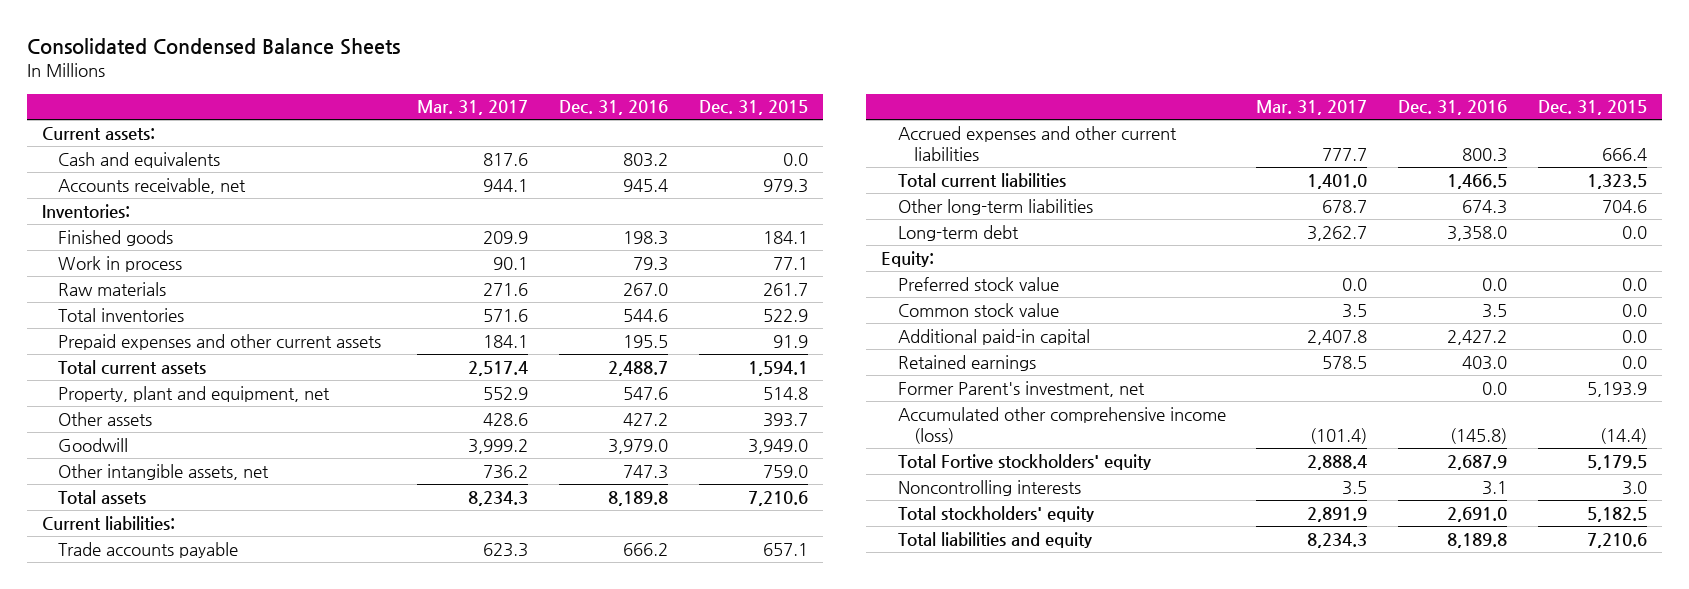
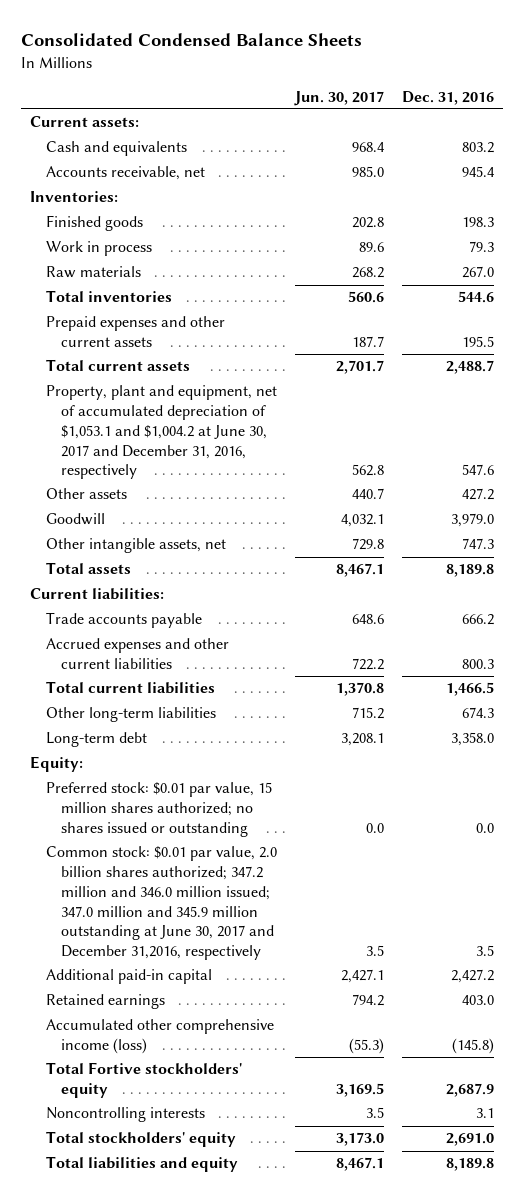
[417,100,529,116] Mar. 31, 2017 -> none
[698,100,808,116] Dec. 31, 2015 -> none
none -> [293,90,384,106] Jun. 30, 2017
[58,385,331,402] Property, plant and equipment, net -> [45,385,277,480] Property, plant and equipment, net of accumulated depreciation of $1,053.1 and $1,004.2 at June 30, 2017 and December 31, 2016, respectively
[897,276,1059,291] Preferred stock value -> [45,782,272,837] Preferred stock: $0.01 par value, 15 million shares authorized; no shares issued or outstanding
[897,302,1059,317] Common stock value -> [45,846,277,960] Common stock: $0.01 par value, 2.0 billion shares authorized; 347.2 million and 346.0 million issued; 347.0 million and 345.9 million outstanding at June 30, 2017 and December 31,2016, respectively
[897,380,1145,397] Former Parent's investment, net -> none

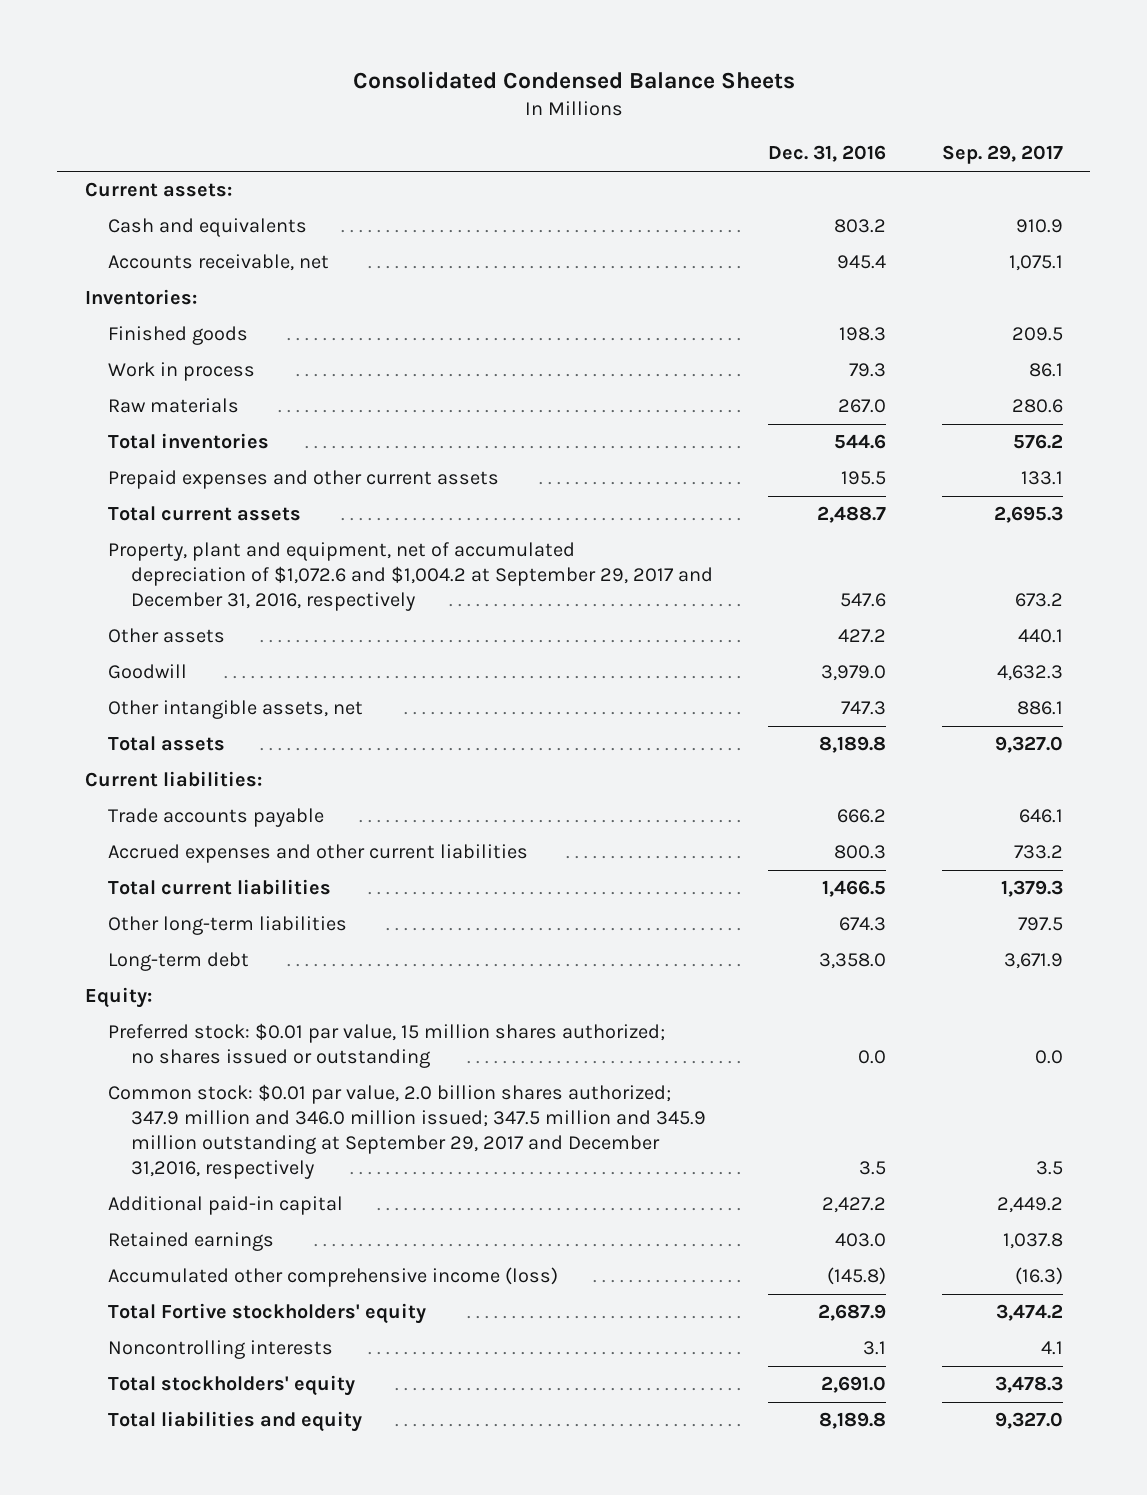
[293,90,384,106] Jun. 30, 2017 -> none
none -> [941,145,1063,165] Sep. 29, 2017
[45,385,277,480] Property, plant and equipment, net of accumulated depreciation of $1,053.1 and $1,004.2 at June 30, 2017 and December 31, 2016, respectively -> [107,542,713,612] Property, plant and equipment, net of accumulated depreciation of $1,072.6 and $1,004.2 at September 29, 2017 and December 31, 2016, respectively
[45,846,277,960] Common stock: $0.01 par value, 2.0 billion shares authorized; 347.2 million and 346.0 million issued; 347.0 million and 345.9 million outstanding at June 30, 2017 and December 31,2016, respectively -> [107,1084,706,1180] Common stock: $0.01 par value, 2.0 billion shares authorized; 347.9 million and 346.0 million issued; 347.5 million and 345.9 million outstanding at September 29, 2017 and December 31,2016, respectively

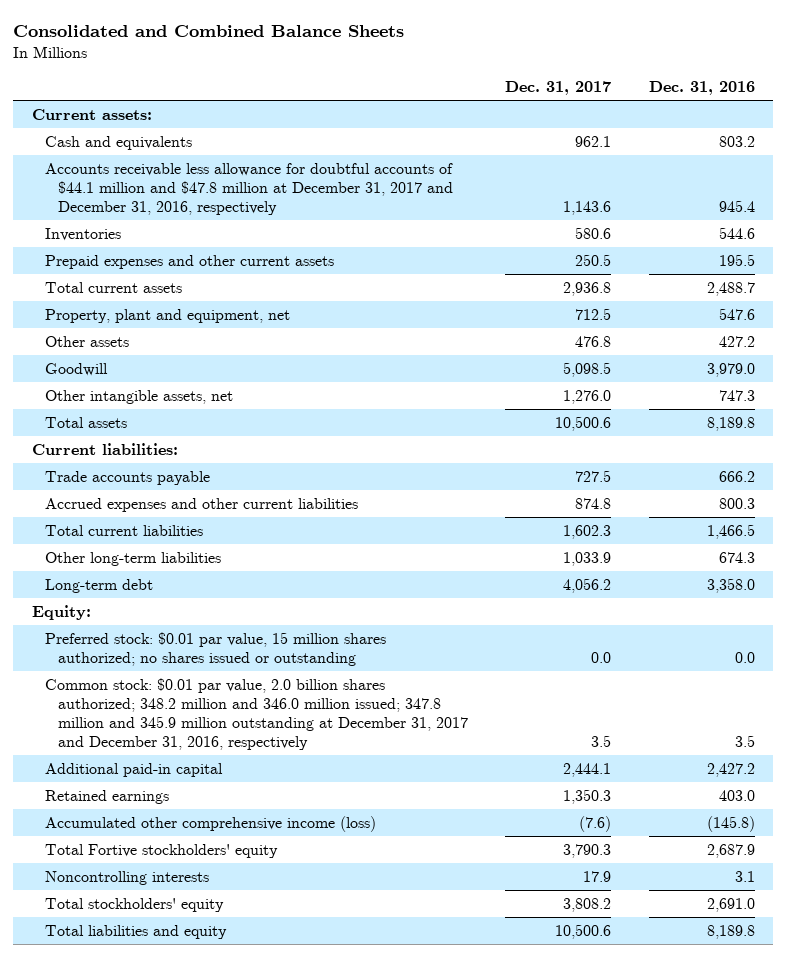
[352,70,795,89] Consolidated Condensed Balance Sheets -> [13,25,405,38] Consolidated and Combined Balance Sheets
[941,145,1063,165] Sep. 29, 2017 -> none
none -> [505,81,612,96] Dec. 31, 2017
[84,289,197,306] Inventories: -> none
[107,326,248,346] Finished goods -> none
[107,362,255,382] Work in process -> none
[107,398,239,414] Raw materials -> none
[107,254,329,272] Accounts receivable, net -> [44,162,454,216] Accounts receivable less allowance for doubtful accounts of $44.1 million and $47.8 million at December 31, 2017 and December 31, 2016, respectively
[107,433,269,450] Total inventories -> [44,227,121,241] Inventories
[107,542,713,612] Property, plant and equipment, net of accumulated depreciation of $1,072.6 and $1,004.2 at September 29, 2017 and December 31, 2016, respectively -> [44,308,290,323] Property, plant and equipment, net
[107,1084,706,1180] Common stock: $0.01 par value, 2.0 billion shares authorized; 347.9 million and 346.0 million issued; 347.5 million and 345.9 million outstanding at September 29, 2017 and December 31,2016, respectively -> [44,677,469,751] Common stock: $0.01 par value, 2.0 billion shares authorized; 348.2 million and 346.0 million issued; 347.8 million and 345.9 million outstanding at December 31, 2017 and December 31, 2016, respectively

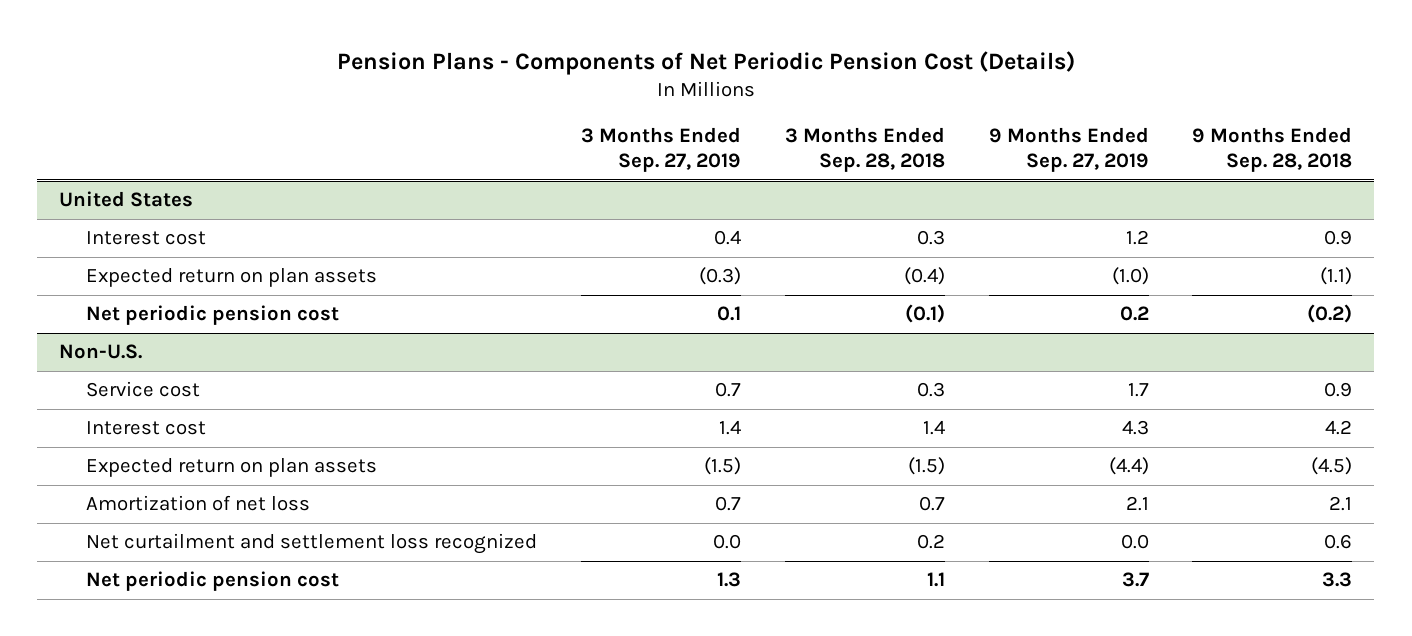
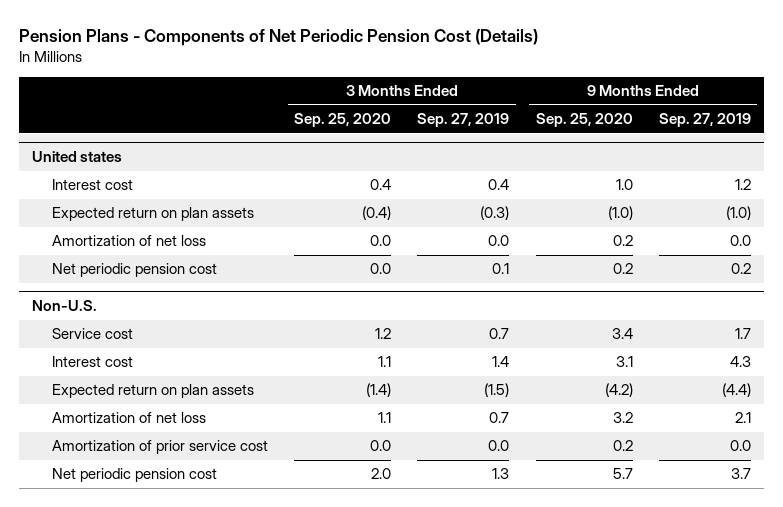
[784,127,945,172] 3 Months Ended Sep. 28, 2018 -> none
[1192,127,1353,172] 9 Months Ended Sep. 28, 2018 -> none
none -> [294,113,392,128] Sep. 25, 2020
none -> [535,113,633,128] Sep. 25, 2020
[59,191,194,208] United States -> [32,151,123,163] United states
none -> [52,235,207,247] Amortization of net loss
[85,533,537,555] Net curtailment and settlement loss recognized -> none
none -> [52,440,269,455] Amortization of prior service cost

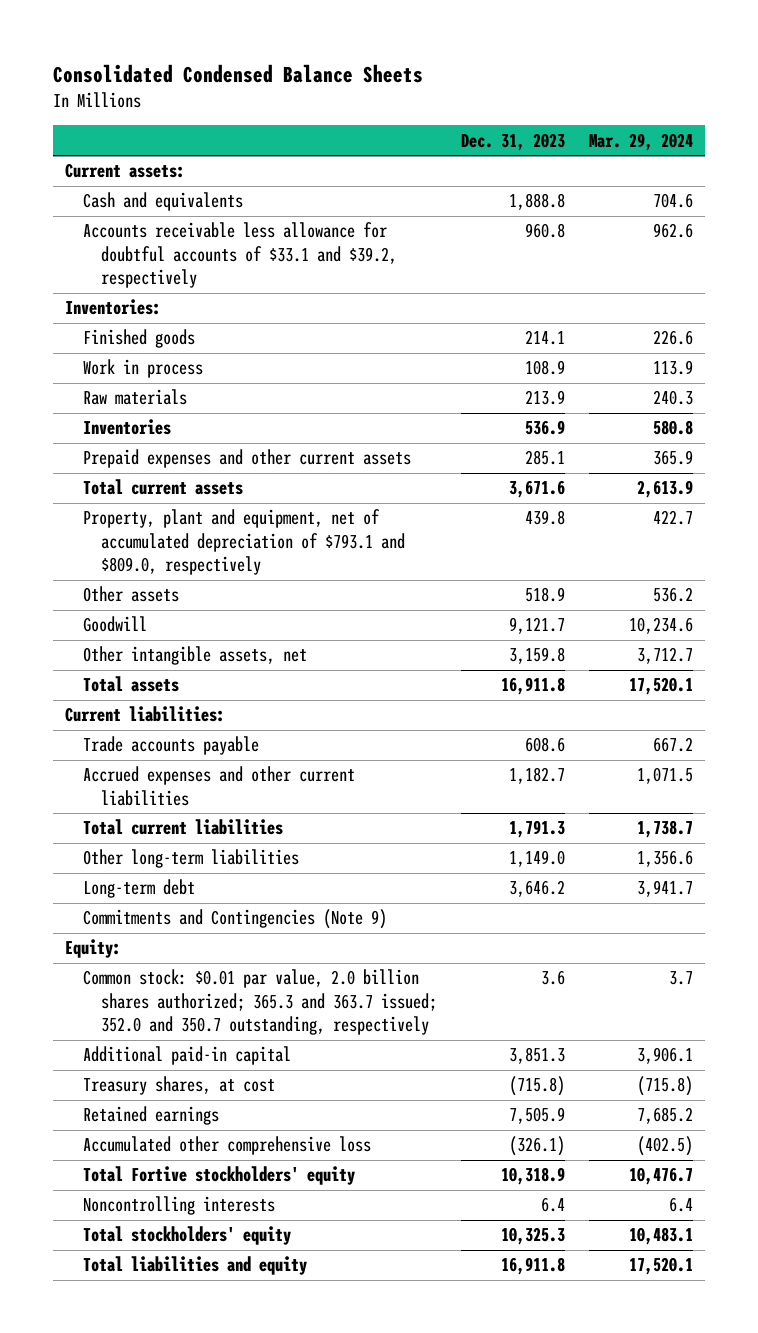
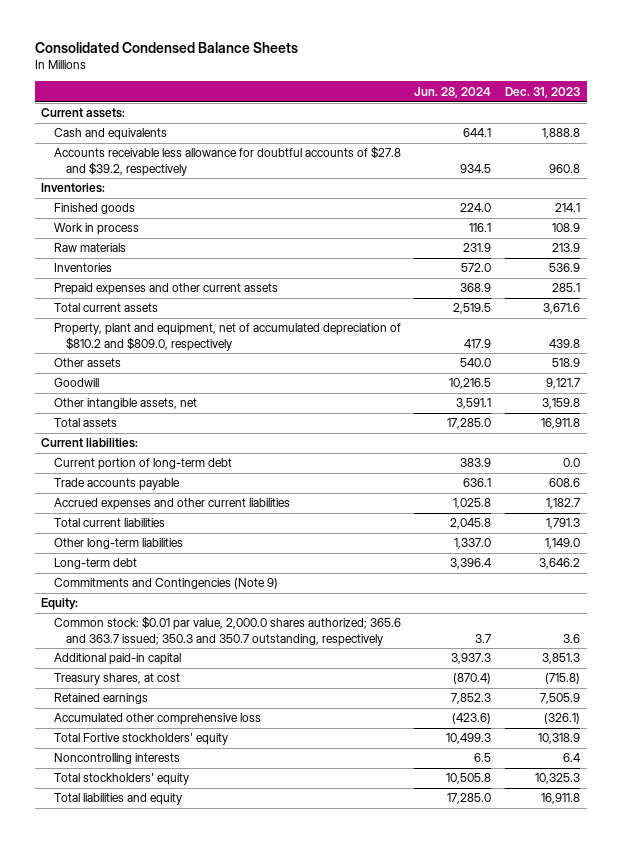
[589,132,694,151] Mar. 29, 2024 -> none
none -> [414,86,492,98] Jun. 28, 2024
[82,222,398,289] Accounts receivable less allowance for doubtful accounts of $33.1 and $39.2, respectively -> [53,146,401,176] Accounts receivable less allowance for doubtful accounts of $27.8 and $39.2, respectively
[82,509,406,576] Property, plant and equipment, net of accumulated depreciation of $793.1 and $809.0, respectively -> [53,323,401,351] Property, plant and equipment, net of accumulated depreciation of $810.2 and $809.0, respectively
none -> [53,458,232,471] Current portion of long-term debt
[82,969,438,1036] Common stock: $0.01 par value, 2.0 billion shares authorized; 365.3 and 363.7 issued; 352.0 and 350.7 outstanding, respectively -> [53,616,401,646] Common stock: $0.01 par value, 2,000.0 shares authorized; 365.6 and 363.7 issued; 350.3 and 350.7 outstanding, respectively

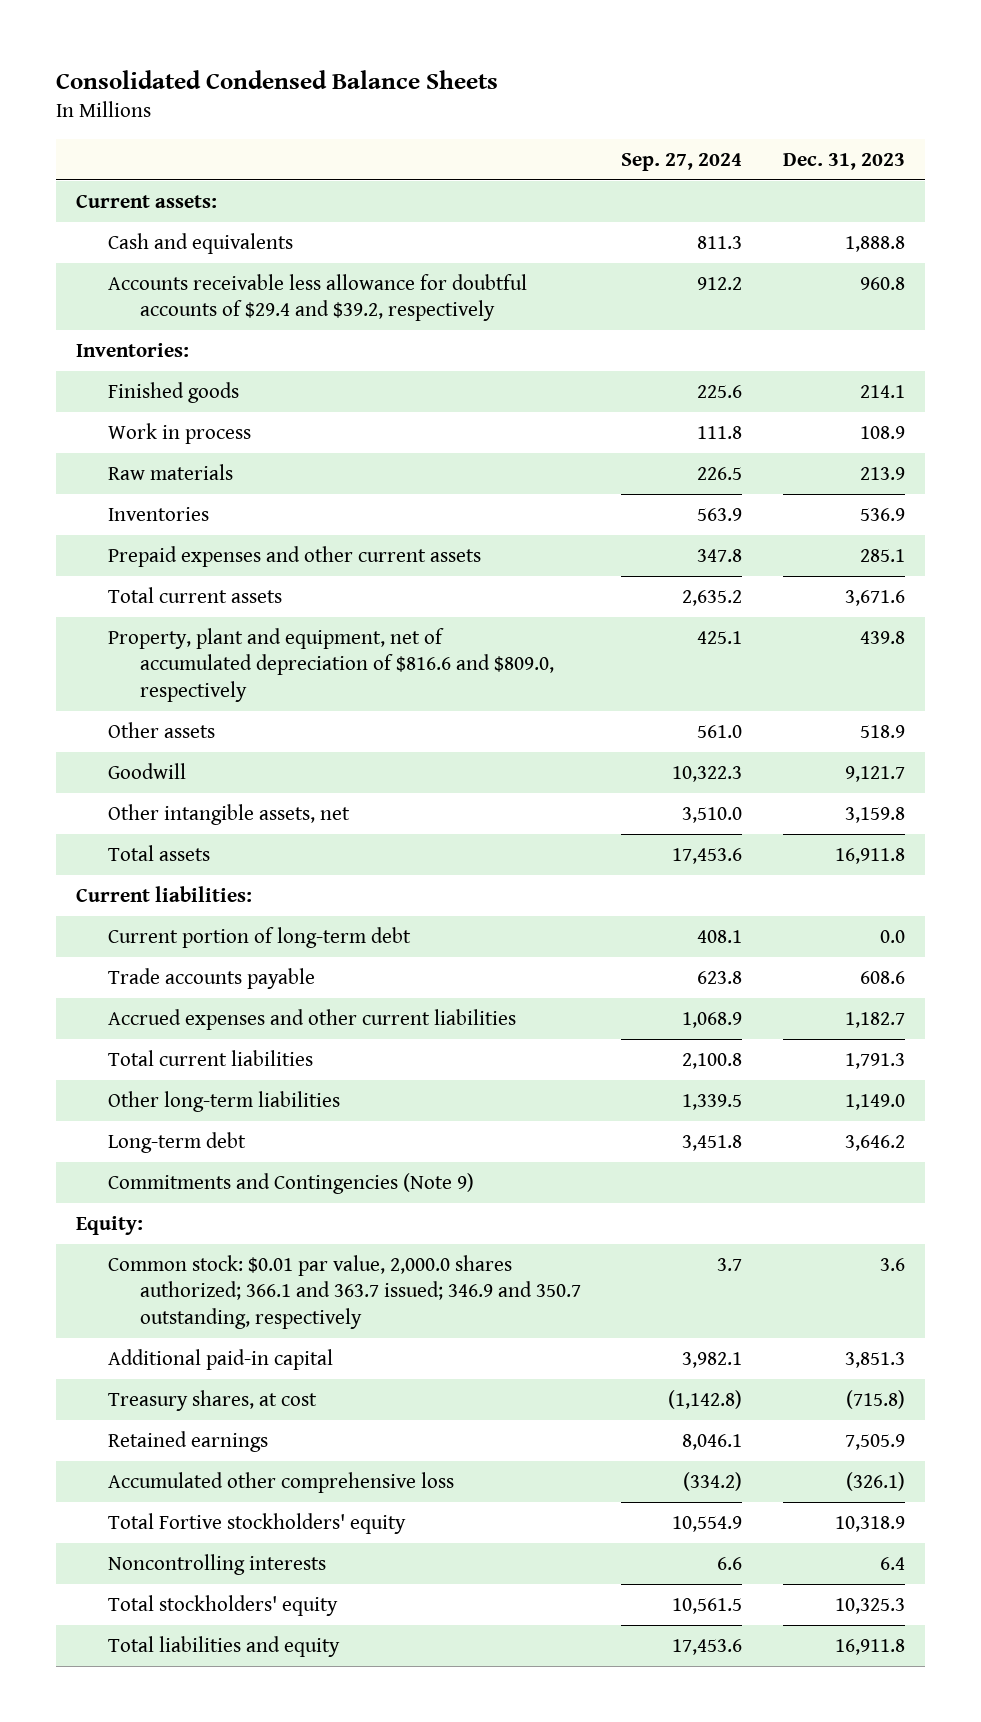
[414,86,492,98] Jun. 28, 2024 -> none
none -> [621,152,743,171] Sep. 27, 2024
[53,146,401,176] Accounts receivable less allowance for doubtful accounts of $27.8 and $39.2, respectively -> [107,274,527,322] Accounts receivable less allowance for doubtful accounts of $29.4 and $39.2, respectively
[53,323,401,351] Property, plant and equipment, net of accumulated depreciation of $810.2 and $809.0, respectively -> [107,628,554,702] Property, plant and equipment, net of accumulated depreciation of $816.6 and $809.0, respectively
[53,616,401,646] Common stock: $0.01 par value, 2,000.0 shares authorized; 365.6 and 363.7 issued; 350.3 and 350.7 outstanding, respectively -> [107,1255,581,1329] Common stock: $0.01 par value, 2,000.0 shares authorized; 366.1 and 363.7 issued; 346.9 and 350.7 outstanding, respectively

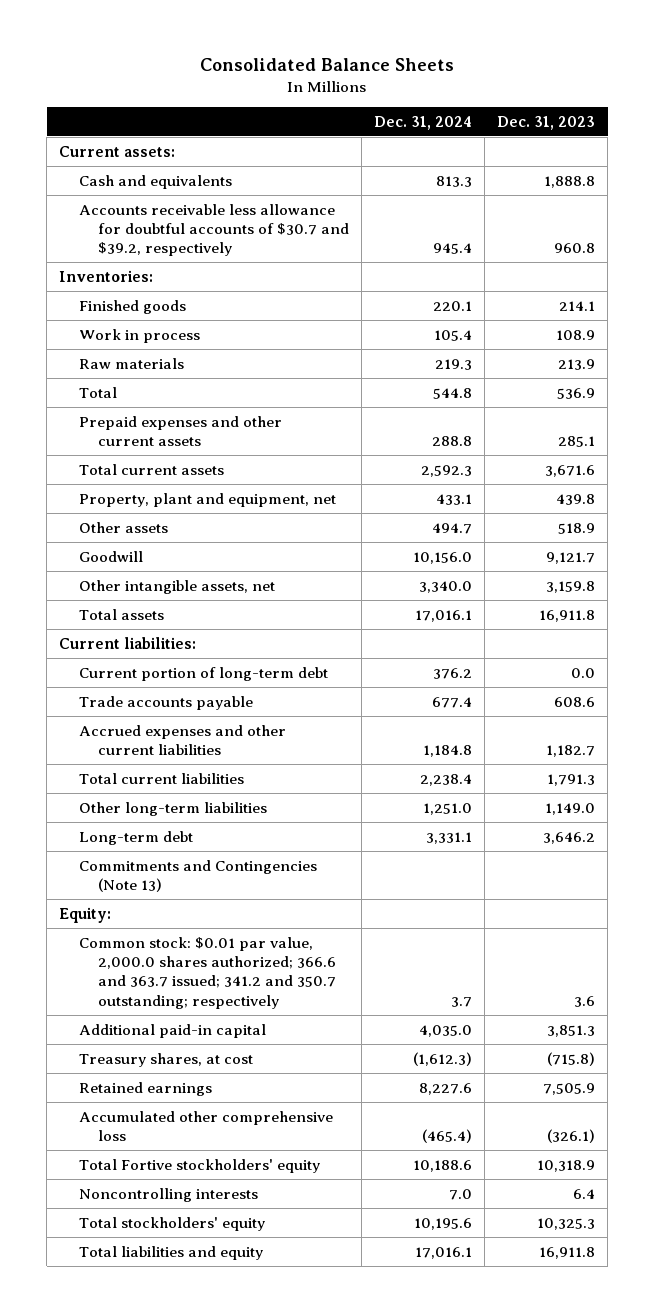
[55,69,498,89] Consolidated Condensed Balance Sheets -> [200,57,455,71] Consolidated Balance Sheets
[621,152,743,171] Sep. 27, 2024 -> none
none -> [373,115,472,130] Dec. 31, 2024
[107,274,527,322] Accounts receivable less allowance for doubtful accounts of $29.4 and $39.2, respectively -> [78,203,349,257] Accounts receivable less allowance for doubtful accounts of $30.7 and $39.2, respectively
[107,507,209,522] Inventories -> [78,386,117,398] Total
[107,628,554,702] Property, plant and equipment, net of accumulated depreciation of $816.6 and $809.0, respectively -> [78,492,336,507] Property, plant and equipment, net
[107,1173,474,1195] Commitments and Contingencies (Note 9) -> [78,859,317,893] Commitments and Contingencies (Note 13)
[107,1255,581,1329] Common stock: $0.01 par value, 2,000.0 shares authorized; 366.1 and 363.7 issued; 346.9 and 350.7 outstanding, respectively -> [78,936,336,1009] Common stock: $0.01 par value, 2,000.0 shares authorized; 366.6 and 363.7 issued; 341.2 and 350.7 outstanding; respectively

